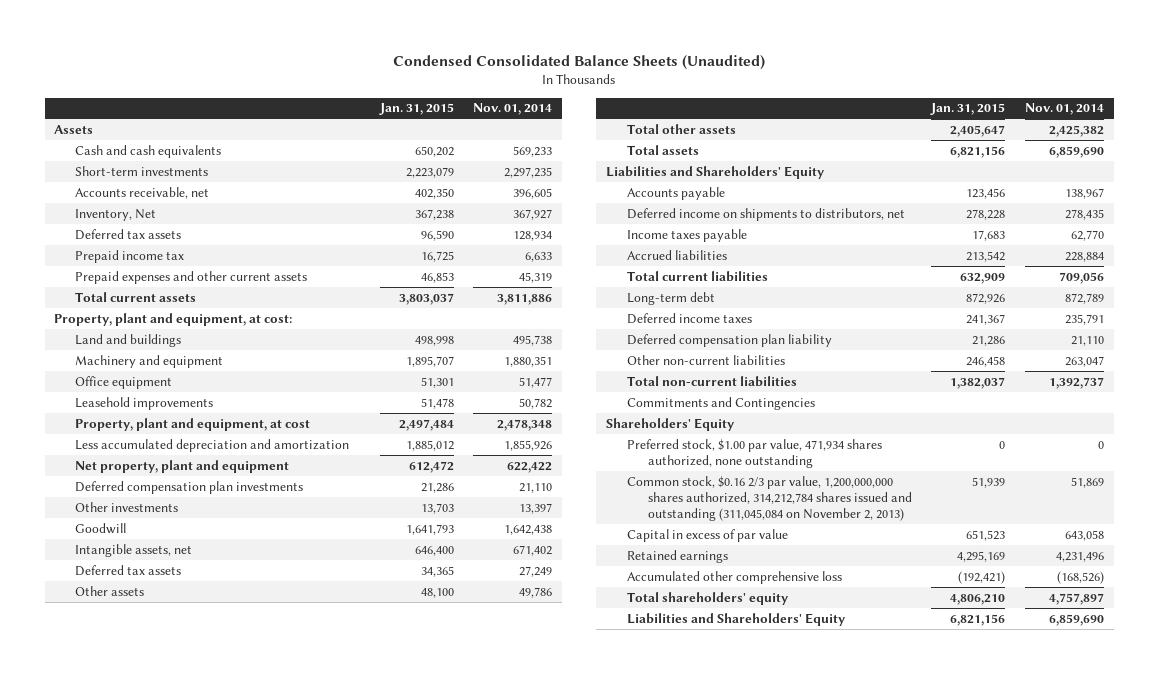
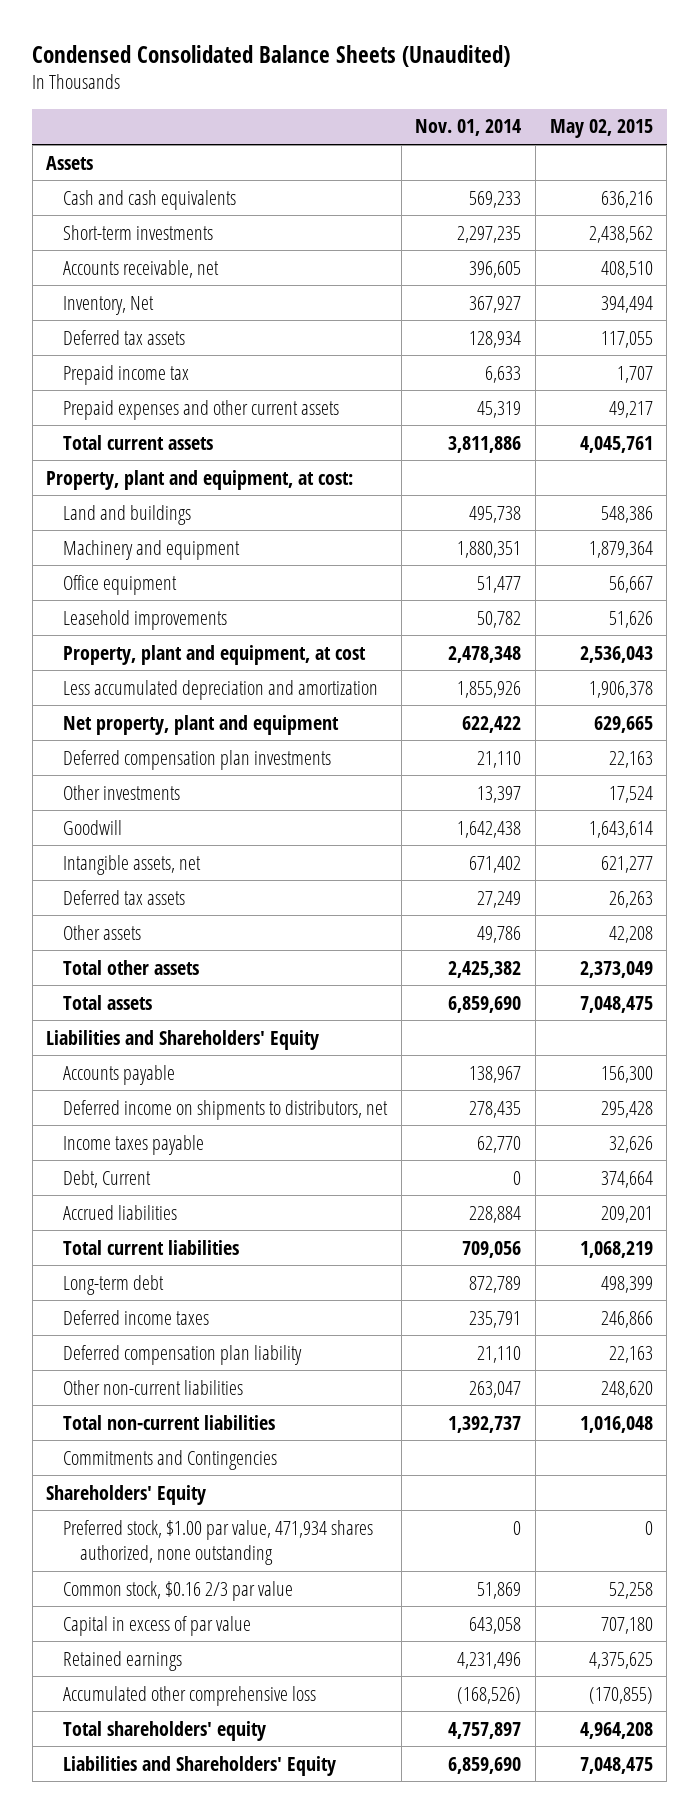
[378,103,454,116] Jan. 31, 2015 -> none
none -> [549,119,653,139] May 02, 2015
none -> [63,1169,152,1188] Debt, Current
[626,475,912,522] Common stock, $0.16 2/3 par value, 1,200,000,000 shares authorized, 314,212,784 shares issued and outstanding (311,045,084 on November 2, 2013) -> [63,1580,294,1601] Common stock, $0.16 2/3 par value

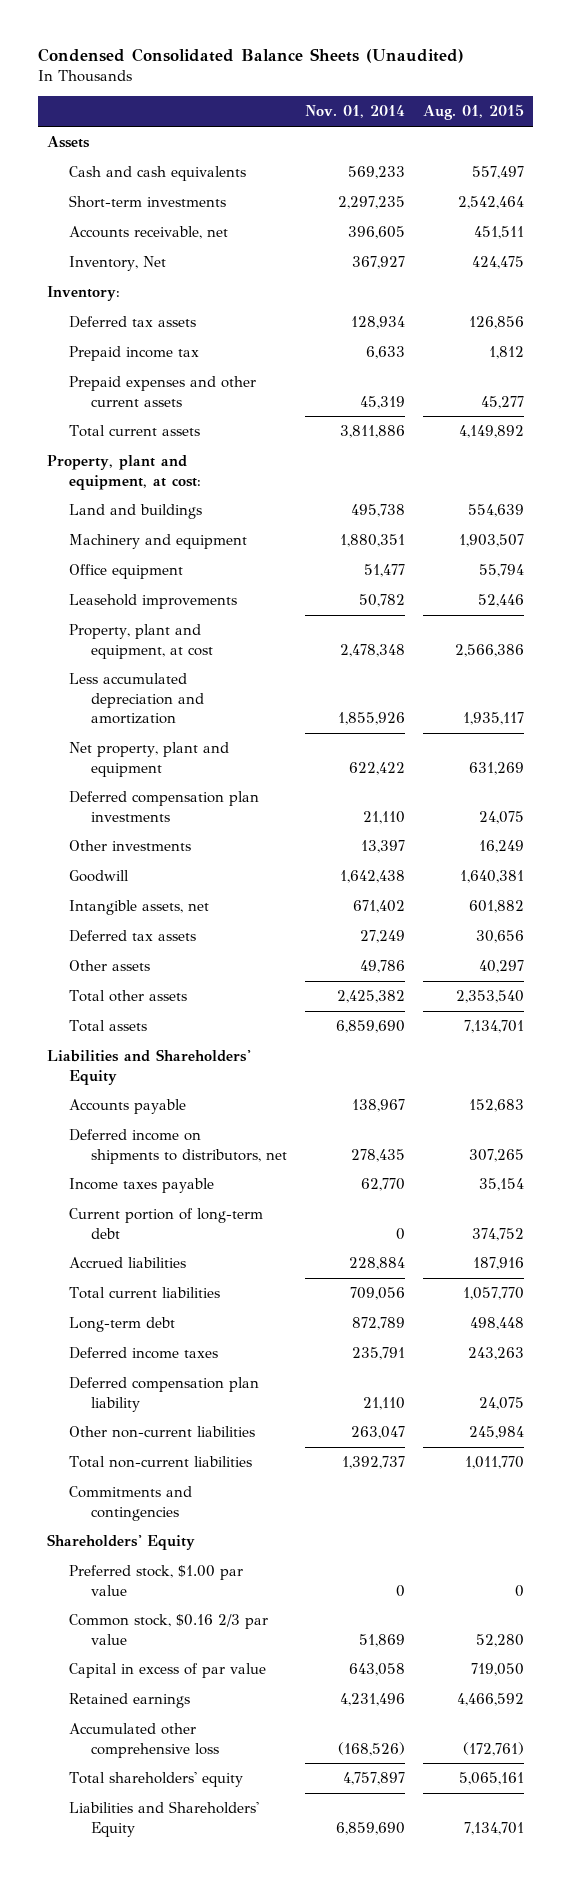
[549,119,653,139] May 02, 2015 -> none
none -> [422,104,524,121] Aug. 01, 2015
none -> [47,286,121,302] Inventory:
[63,1169,152,1188] Debt, Current -> [69,1208,264,1239] Current portion of long-term debt
[63,1449,278,1470] Commitments and Contingencies -> [69,1486,193,1521] Commitments and contingencies
[63,1519,374,1566] Preferred stock, $1.00 par value, 471,934 shares authorized, none outstanding -> [69,1565,244,1596] Preferred stock, $1.00 par value

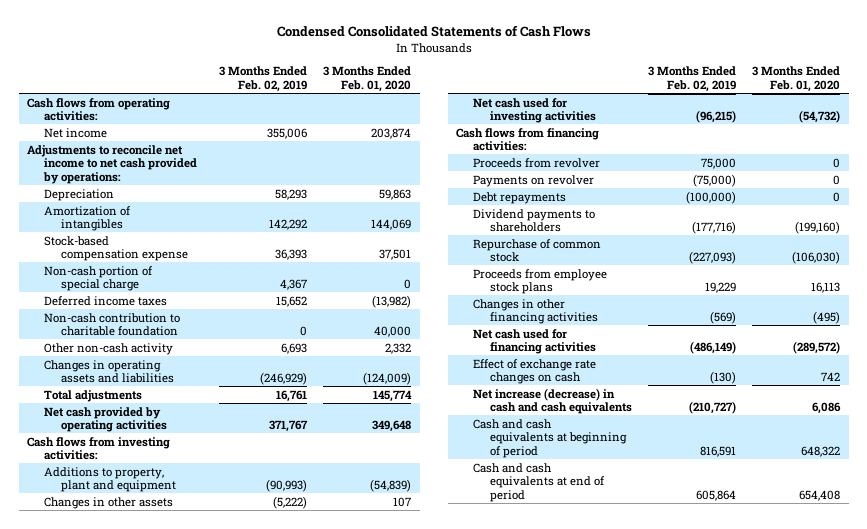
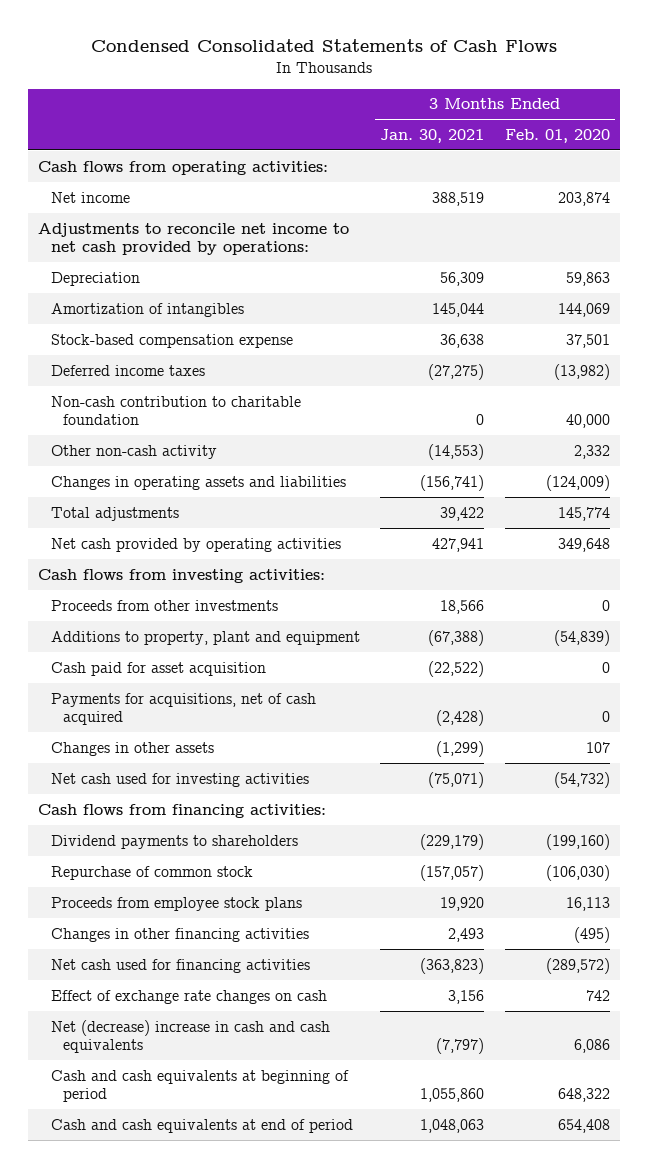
[219,66,308,93] 3 Months Ended Feb. 02, 2019 -> none
none -> [380,128,485,143] Jan. 30, 2021
[44,265,154,292] Non-cash portion of special charge -> none
none -> [50,599,278,611] Proceeds from other investments
none -> [50,661,266,676] Cash paid for asset acquisition
none -> [50,692,316,725] Payments for acquisitions, net of cash acquired
[472,157,600,168] Proceeds from revolver -> none
[472,174,594,187] Payments on revolver -> none
[472,191,566,204] Debt repayments -> none
[472,387,633,415] Net increase (decrease) in cash and cash equivalents -> [50,1019,330,1053] Net (decrease) increase in cash and cash equivalents

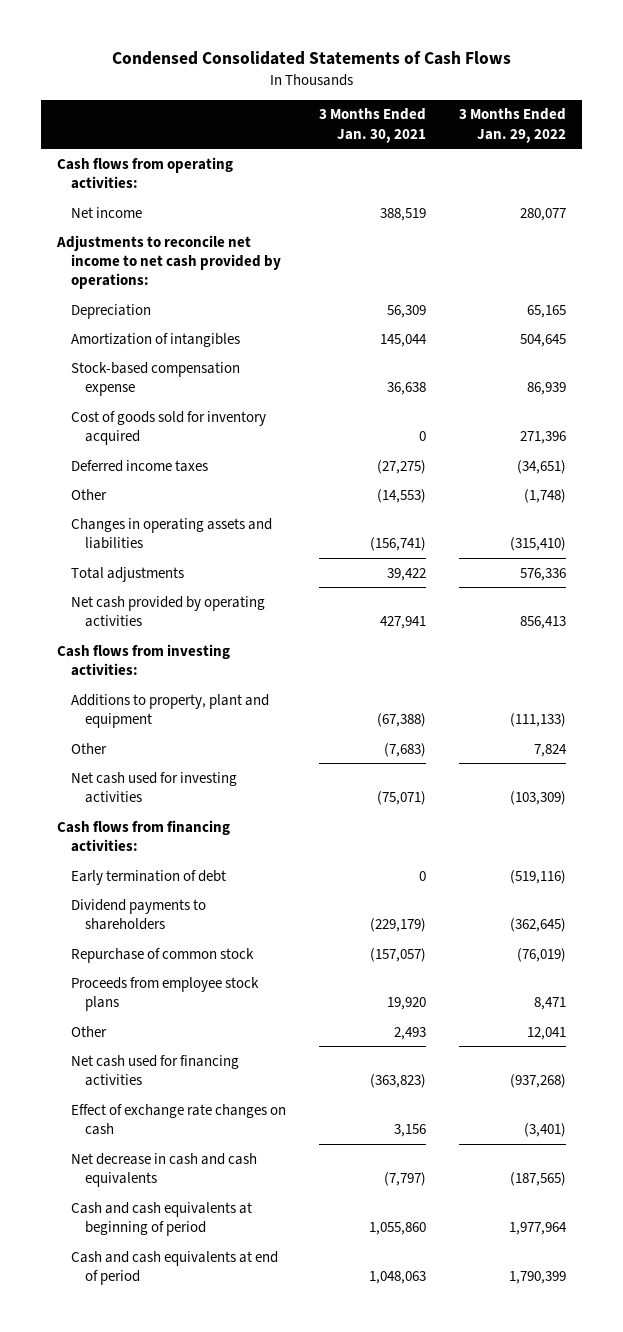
[504,128,610,143] Feb. 01, 2020 -> none
none -> [458,108,566,143] 3 Months Ended Jan. 29, 2022
none -> [71,410,267,445] Cost of goods sold for inventory acquired
[50,395,301,425] Non-cash contribution to charitable foundation -> none
[50,444,217,459] Other non-cash activity -> [71,488,108,500] Other
[50,599,278,611] Proceeds from other investments -> none
[50,661,266,676] Cash paid for asset acquisition -> none
[50,692,316,725] Payments for acquisitions, net of cash acquired -> none
[50,741,214,756] Changes in other assets -> [71,742,108,754] Other
[436,740,485,757] (1,299) -> [384,742,427,757] (7,683)
none -> [71,869,227,885] Early termination of debt
[50,927,309,942] Changes in other financing activities -> [71,1025,108,1037] Other
[50,1019,330,1053] Net (decrease) increase in cash and cash equivalents -> [71,1152,258,1187] Net decrease in cash and cash equivalents

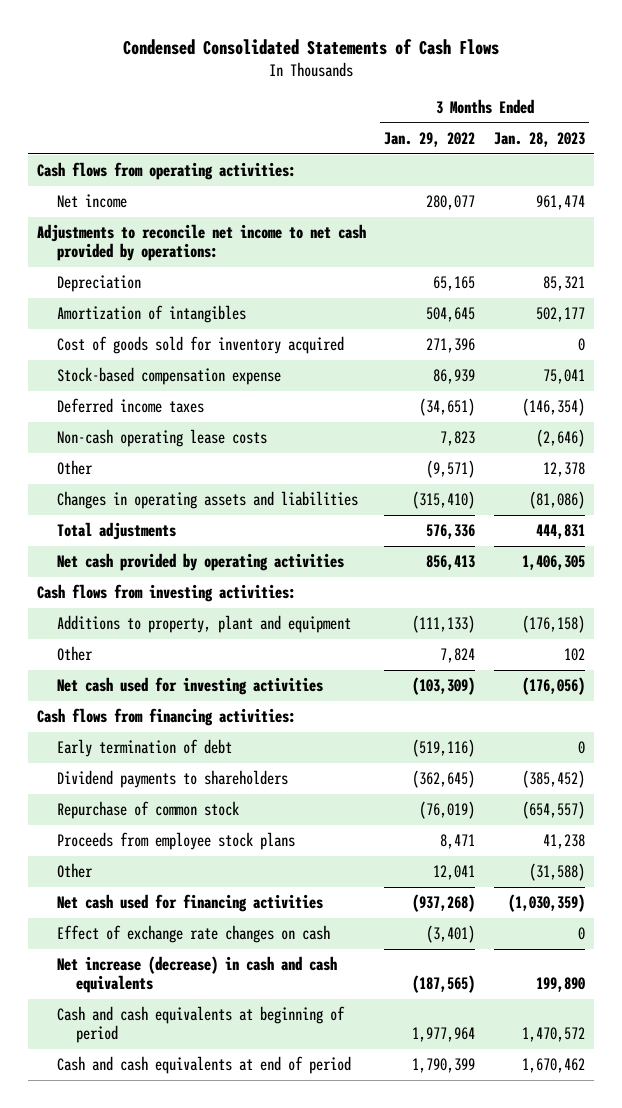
[319,108,427,143] 3 Months Ended Jan. 30, 2021 -> none
none -> [493,131,585,147] Jan. 28, 2023
[71,361,241,396] Stock-based compensation expense -> [56,367,281,386] Stock-based compensation expense
none -> [56,429,267,448] Non-cash operating lease costs
[523,488,566,503] (1,748) -> [426,460,476,479] (9,571)
[71,1152,258,1187] Net decrease in cash and cash equivalents -> [56,956,337,993] Net increase (decrease) in cash and cash equivalents

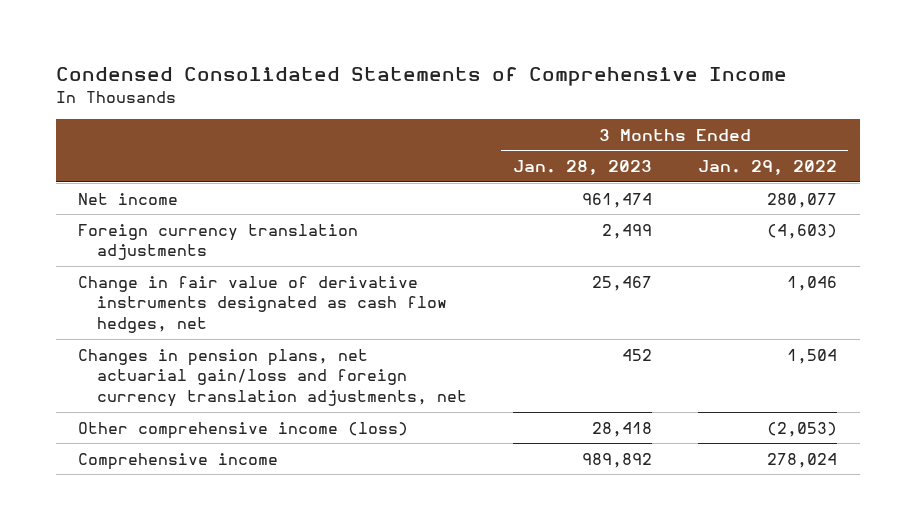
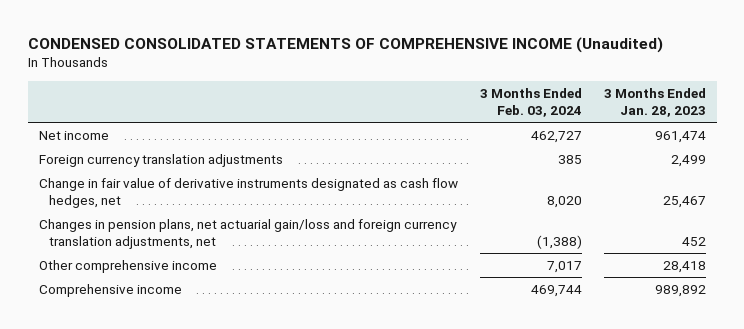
[55,66,787,86] Condensed Consolidated Statements of Comprehensive Income -> [27,36,663,53] CONDENSED CONSOLIDATED STATEMENTS OF COMPREHENSIVE INCOME (Unaudited)
[697,160,837,176] Jan. 29, 2022 -> none
none -> [479,88,582,117] 3 Months Ended Feb. 03, 2024
[78,421,409,439] Other comprehensive income (loss) -> [38,259,217,273] Other comprehensive income

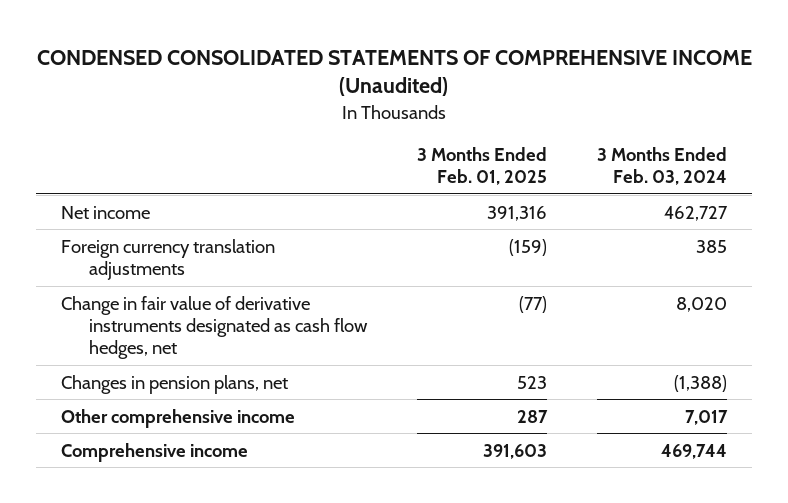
[603,88,706,117] 3 Months Ended Jan. 28, 2023 -> none
none -> [417,146,548,186] 3 Months Ended Feb. 01, 2025
[38,218,457,249] Changes in pension plans, net actuarial gain/loss and foreign currency translation adjustments, net -> [60,374,288,394] Changes in pension plans, net

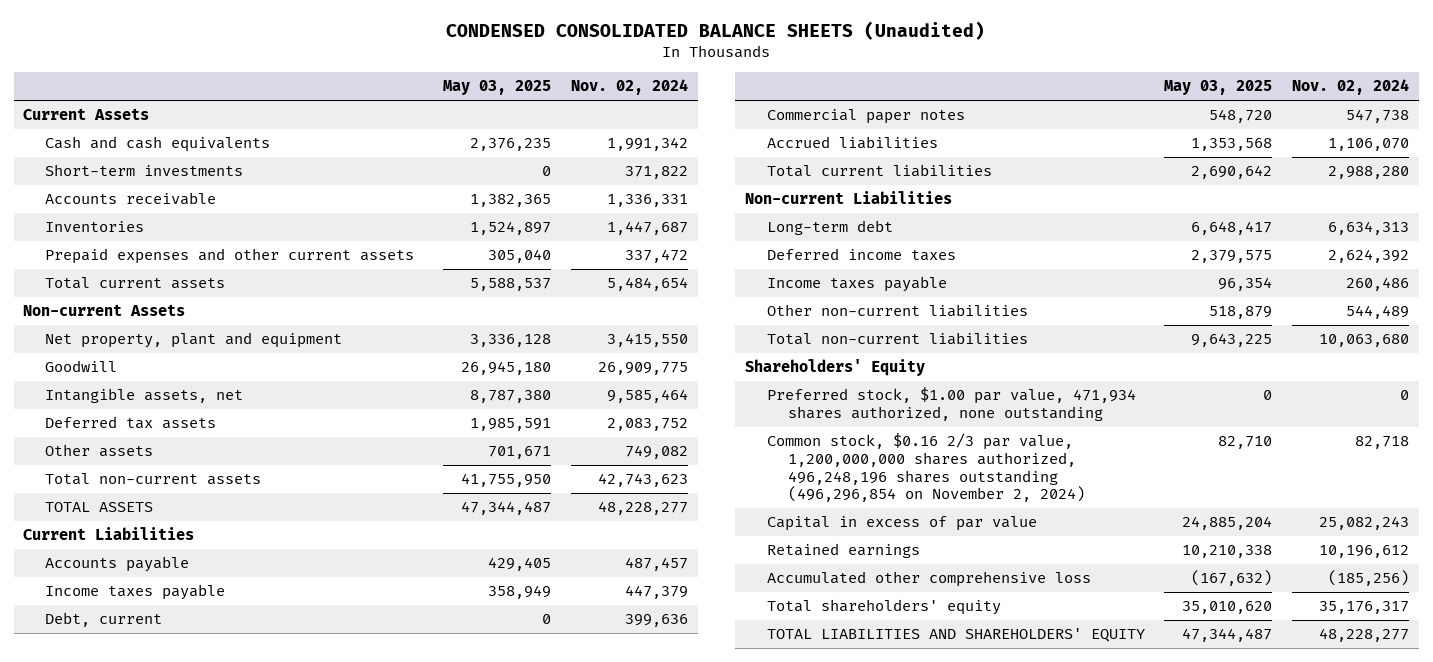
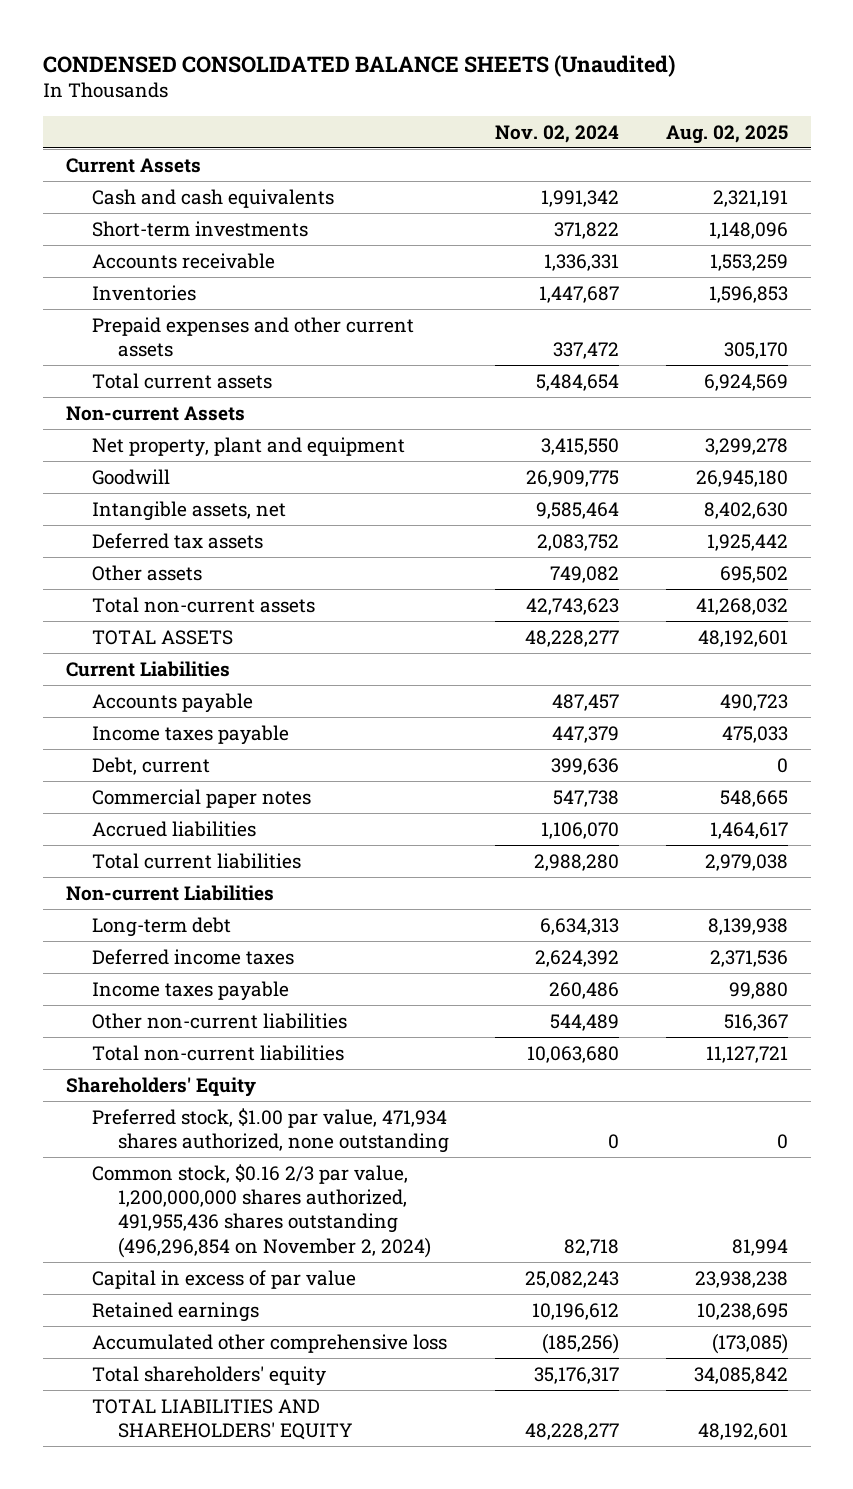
[442,80,551,96] May 03, 2025 -> none
none -> [665,124,788,144] Aug. 02, 2025
[766,433,1086,503] Common stock, $0.16 2/3 par value, 1,200,000,000 shares authorized, 496,248,196 shares outstanding (496,296,854 on November 2, 2024) -> [91,1163,432,1258] Common stock, $0.16 2/3 par value, 1,200,000,000 shares authorized, 491,955,436 shares outstanding (496,296,854 on November 2, 2024)

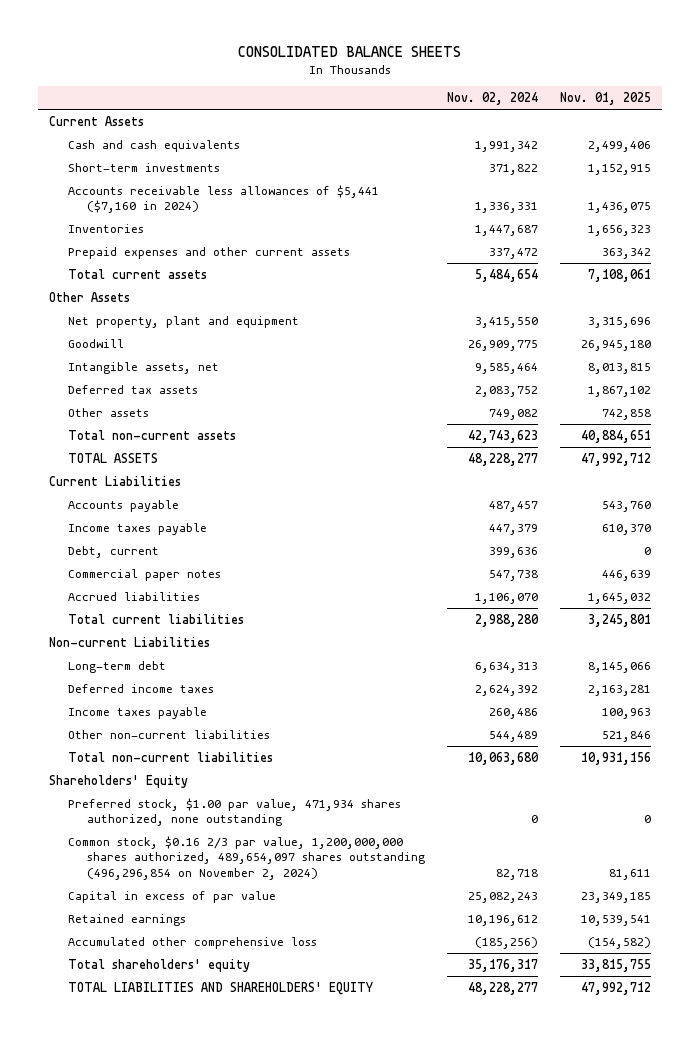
[42,54,675,77] CONDENSED CONSOLIDATED BALANCE SHEETS (Unaudited) -> [238,46,462,58] CONSOLIDATED BALANCE SHEETS
[665,124,788,144] Aug. 02, 2025 -> none
none -> [560,92,652,106] Nov. 01, 2025
[91,252,275,269] Accounts receivable -> [68,184,380,214] Accounts receivable less allowances of $5,441 ($7,160 in 2024)
[65,405,245,421] Non-current Assets -> [48,291,130,302] Other Assets
[91,1163,432,1258] Common stock, $0.16 2/3 par value, 1,200,000,000 shares authorized, 491,955,436 shares outstanding (496,296,854 on November 2, 2024) -> [68,835,426,880] Common stock, $0.16 2/3 par value, 1,200,000,000 shares authorized, 489,654,097 shares outstanding (496,296,854 on November 2, 2024)

